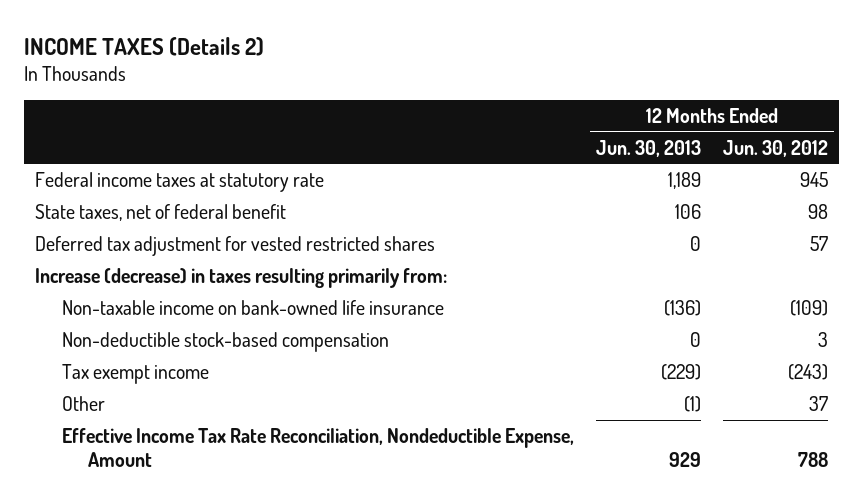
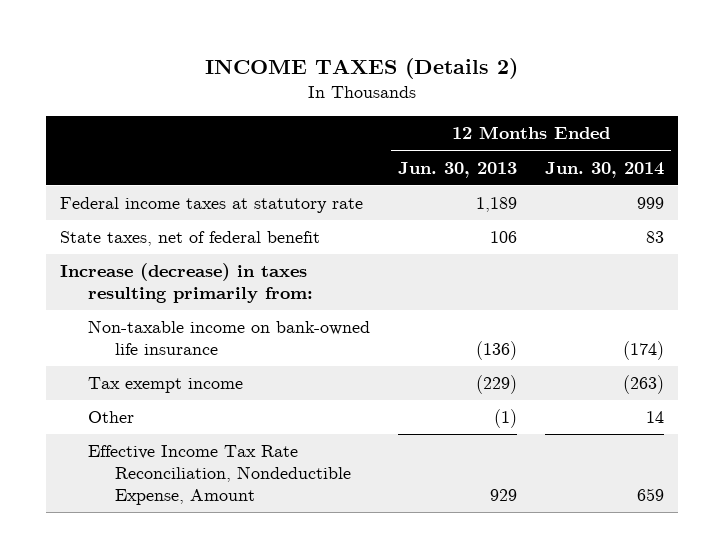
[723,139,829,157] Jun. 30, 2012 -> none
none -> [545,161,665,178] Jun. 30, 2014
[35,235,436,256] Deferred tax adjustment for vested restricted shares -> none
[61,331,389,352] Non-deductible stock-based compensation -> none

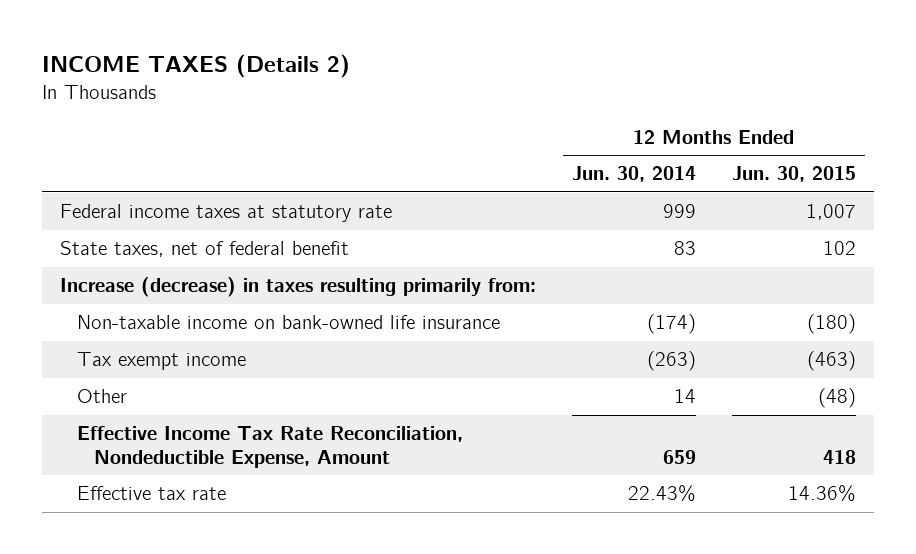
[397,161,517,178] Jun. 30, 2013 -> none
none -> [731,166,856,183] Jun. 30, 2015
none -> [76,486,226,501] Effective tax rate

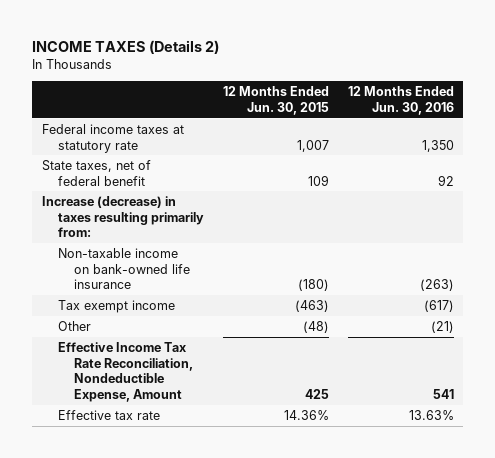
[571,166,696,183] Jun. 30, 2014 -> none
none -> [347,86,454,116] 12 Months Ended Jun. 30, 2016
[822,241,856,256] 102 -> [307,174,329,186] 109
[822,449,856,464] 418 -> [304,388,329,399] 425

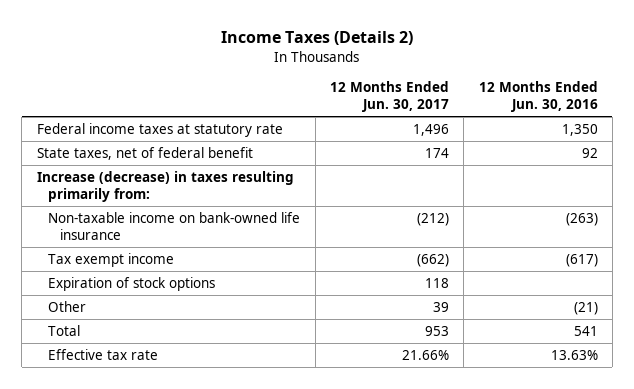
[32,39,220,54] INCOME TAXES (Details 2) -> [221,31,414,46] Income Taxes (Details 2)
[222,86,329,116] 12 Months Ended Jun. 30, 2015 -> none
none -> [329,81,449,113] 12 Months Ended Jun. 30, 2017
none -> [48,276,216,291] Expiration of stock options
[58,341,194,402] Effective Income Tax Rate Reconciliation, Nondeductible Expense, Amount -> [48,324,81,336] Total

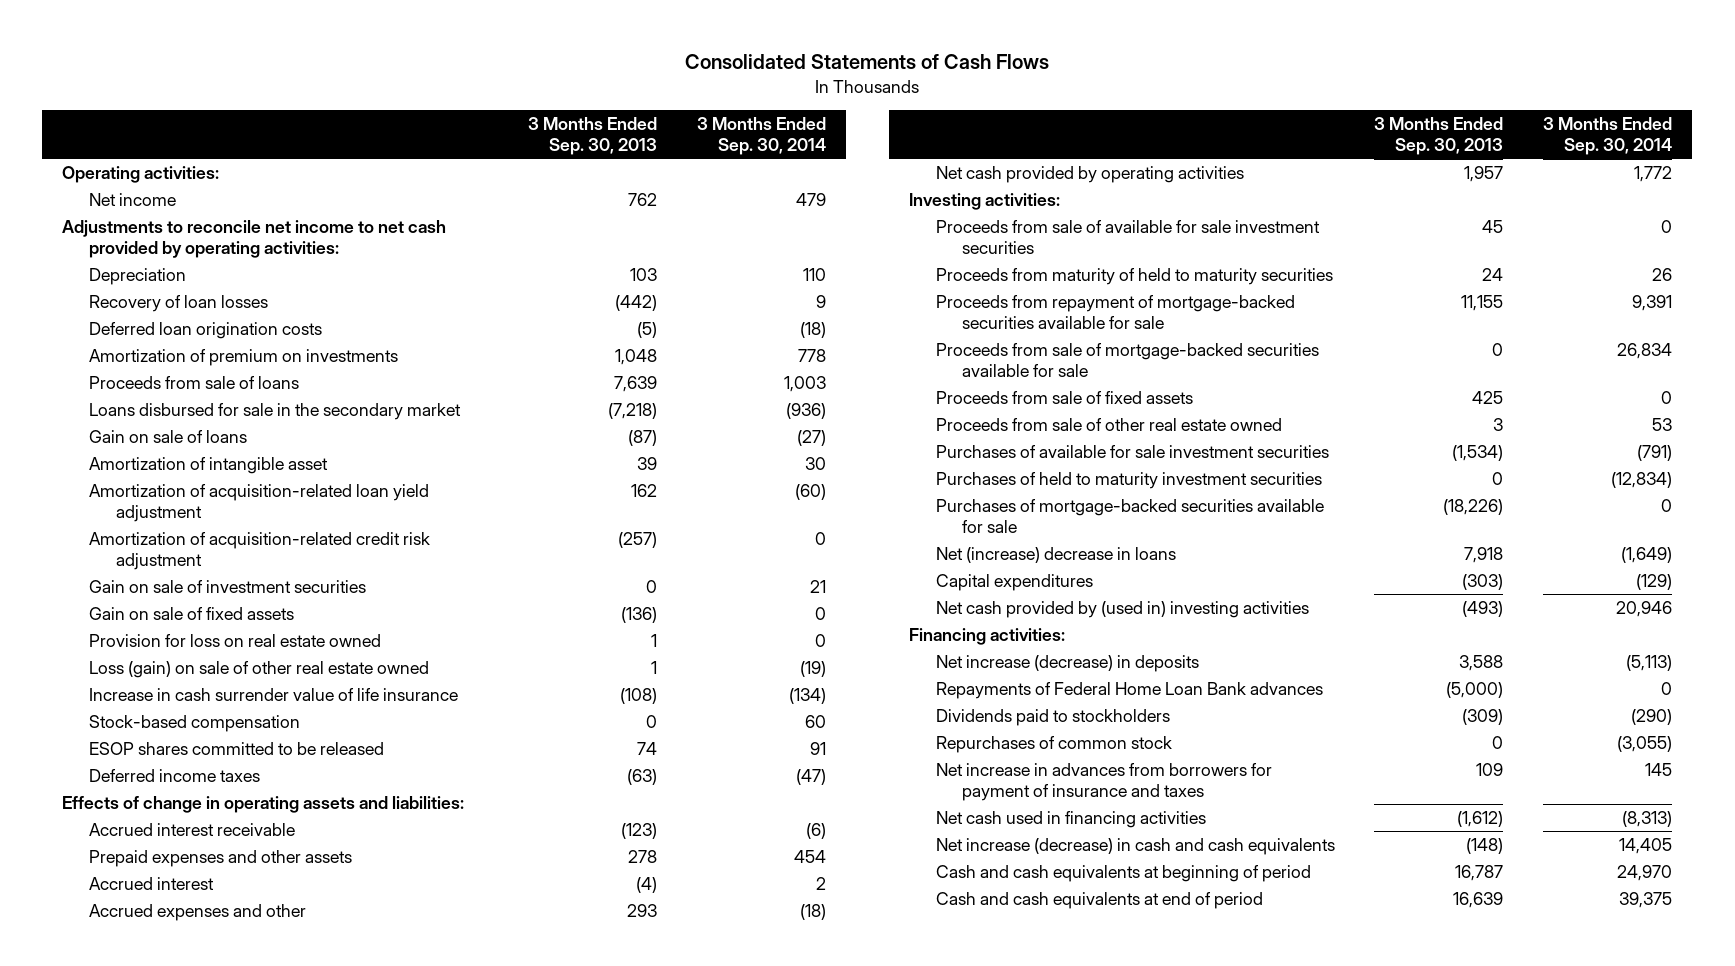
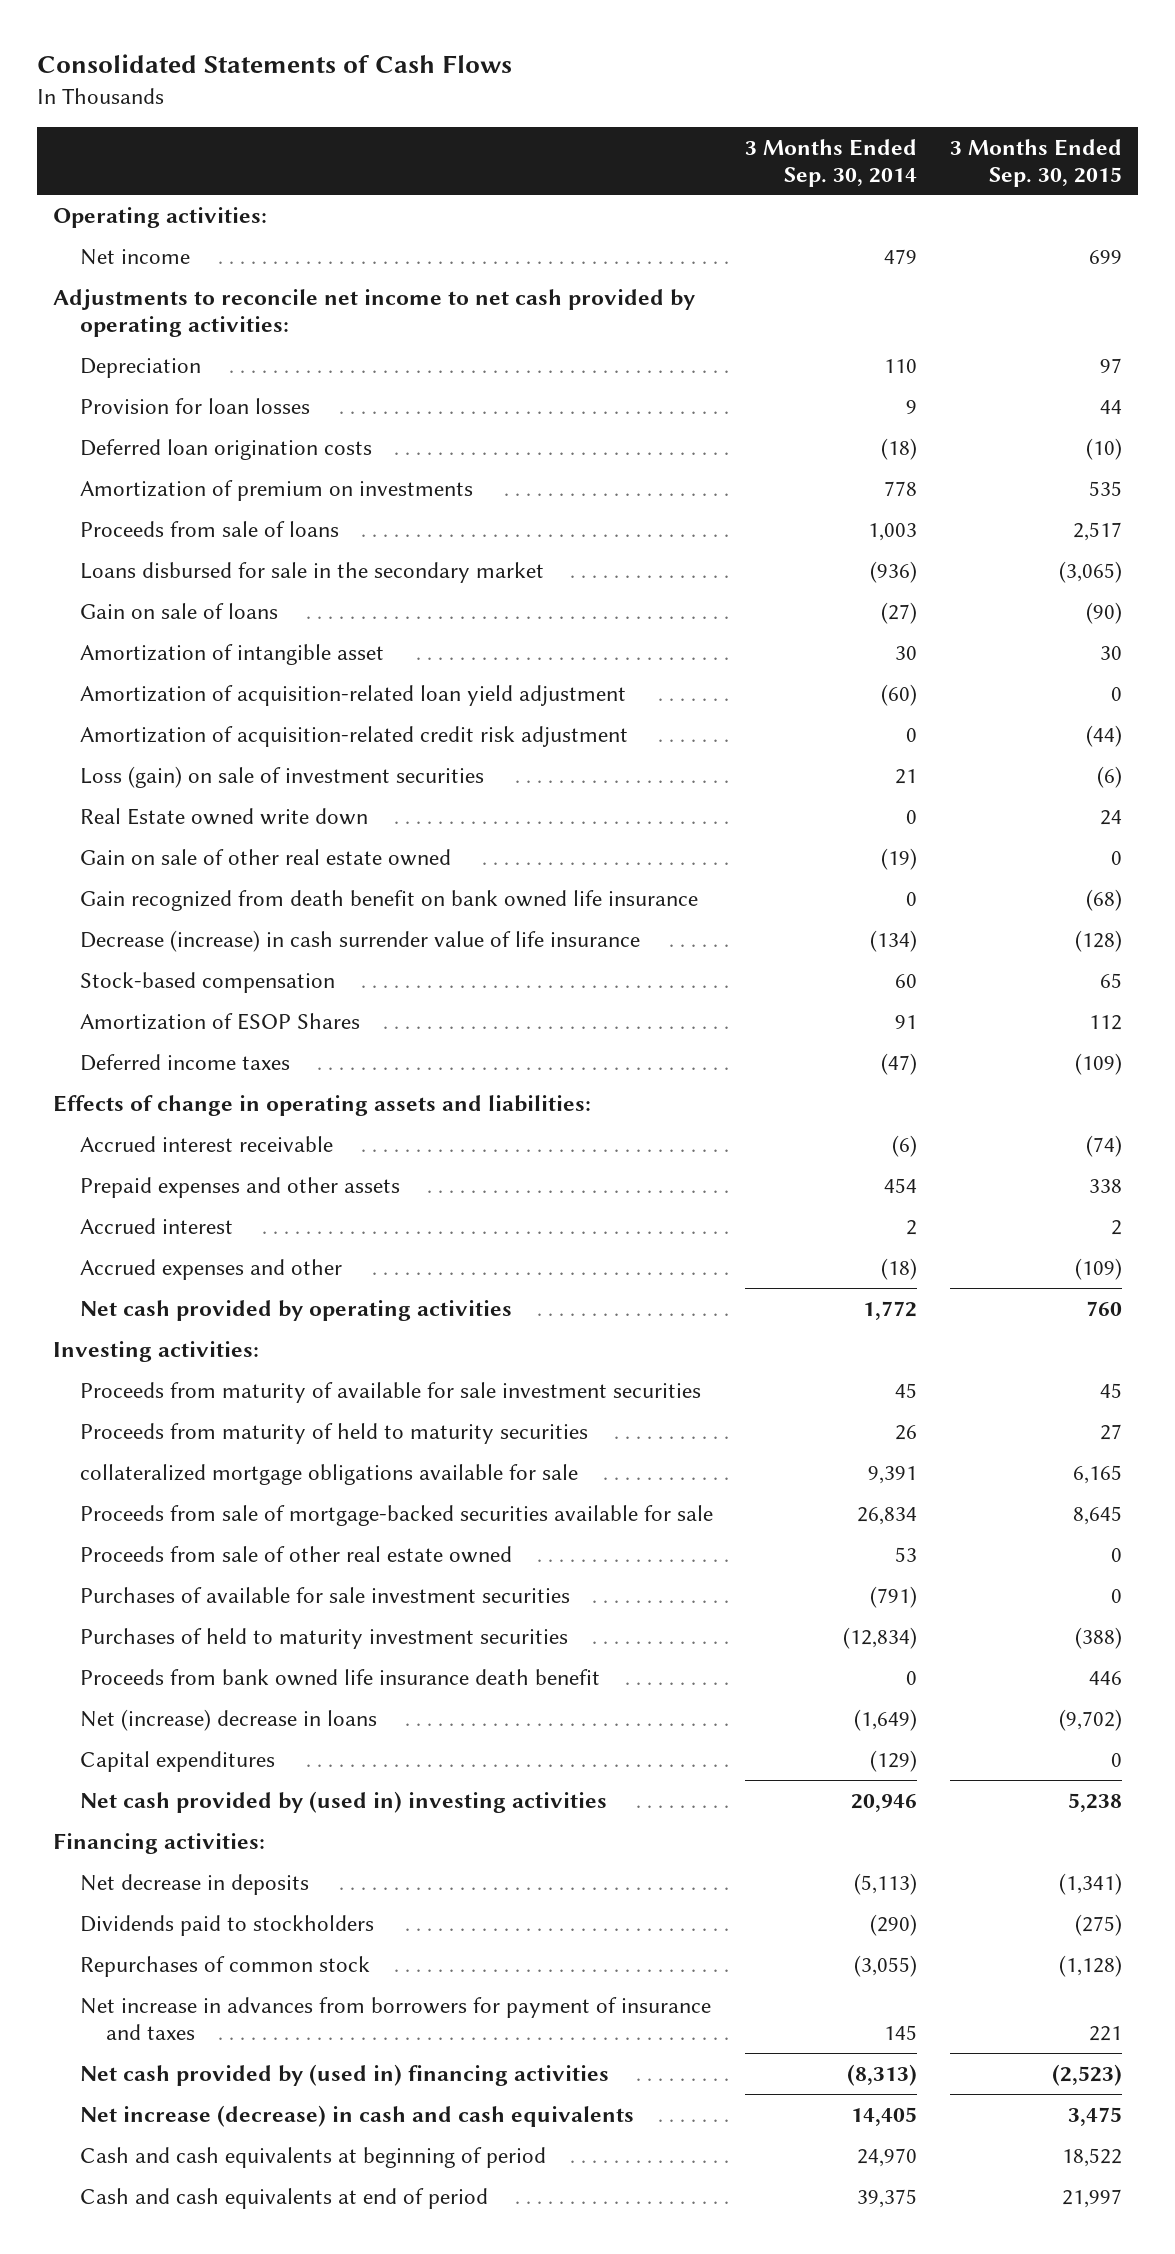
[527,116,657,156] 3 Months Ended Sep. 30, 2013 -> none
none -> [949,138,1122,187] 3 Months Ended Sep. 30, 2015
[88,294,268,312] Recovery of loan losses -> none
none -> [79,397,310,414] Provision for loan losses
[88,606,294,620] Gain on sale of fixed assets -> none
[88,633,381,647] Provision for loss on real estate owned -> none
[88,579,366,593] Gain on sale of investment securities -> [79,765,484,788] Loss (gain) on sale of investment securities
none -> [79,807,368,825] Real Estate owned write down
[88,660,429,678] Loss (gain) on sale of other real estate owned -> [79,848,451,866] Gain on sale of other real estate owned
none -> [79,889,698,911] Gain recognized from death benefit on bank owned life insurance
[88,687,458,701] Increase in cash surrender value of life insurance -> [79,929,640,952] Decrease (increase) in cash surrender value of life insurance
[88,741,384,755] ESOP shares committed to be released -> none
none -> [79,1012,360,1030] Amortization of ESOP Shares
[935,219,1320,254] Proceeds from sale of available for sale investment securities -> [79,1381,701,1403] Proceeds from maturity of available for sale investment securities
[1661,219,1673,233] 0 -> [895,1382,918,1398] 45
[935,294,1295,329] Proceeds from repayment of mortgage-backed securities available for sale -> [79,1463,578,1485] collateralized mortgage obligations available for sale
[935,390,1193,404] Proceeds from sale of fixed assets -> none
[935,498,1324,533] Purchases of mortgage-backed securities available for sale -> none
none -> [79,1668,600,1686] Proceeds from bank owned life insurance death benefit
[935,681,1323,699] Repayments of Federal Home Loan Bank advances -> none
[935,654,1199,672] Net increase (decrease) in deposits -> [79,1873,309,1895] Net decrease in deposits
[935,810,1206,828] Net cash used in financing activities -> [79,2063,609,2086] Net cash provided by (used in) financing activities

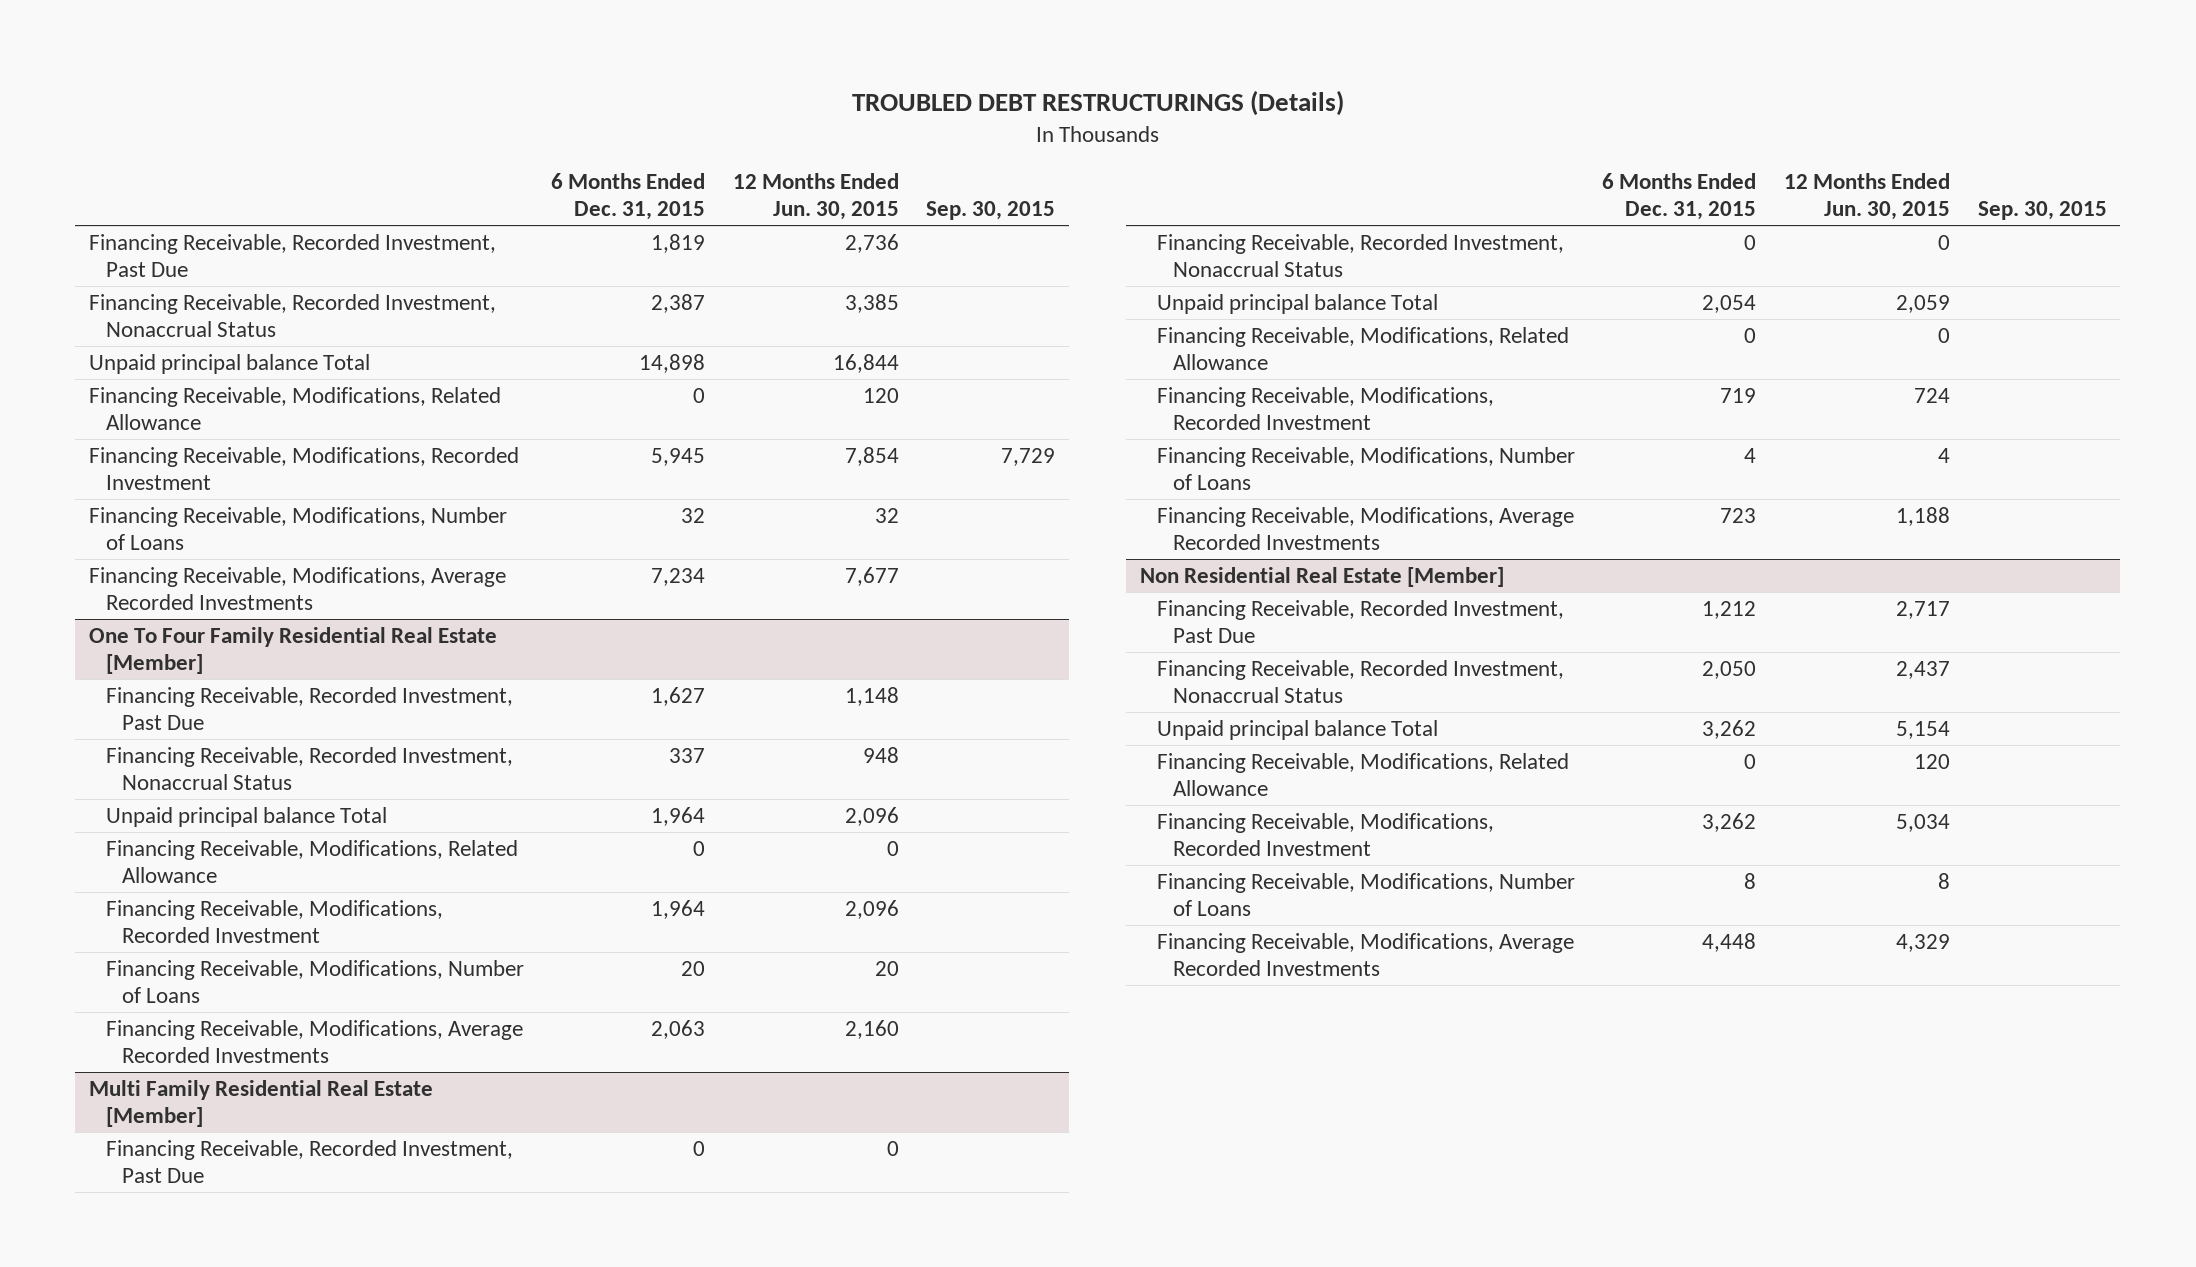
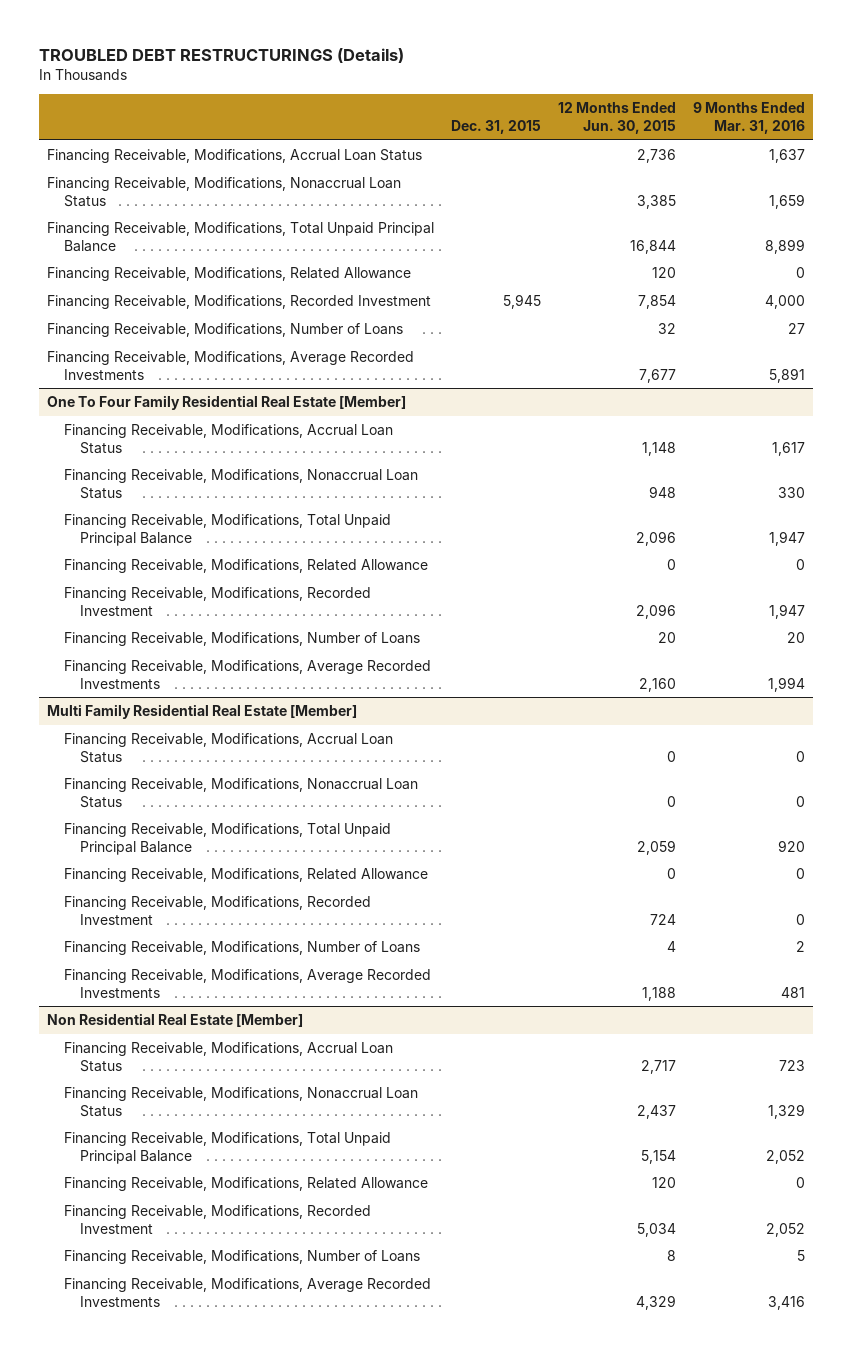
[551,172,706,220] 6 Months Ended Dec. 31, 2015 -> none
[926,200,1056,220] Sep. 30, 2015 -> none
none -> [450,119,541,134] Dec. 31, 2015
none -> [692,102,805,134] 9 Months Ended Mar. 31, 2016
[89,234,497,278] Financing Receivable, Recorded Investment, Past Due -> [46,149,422,164] Financing Receivable, Modifications, Accrual Loan Status
[89,294,497,338] Financing Receivable, Recorded Investment, Nonaccrual Status -> [46,177,401,207] Financing Receivable, Modifications, Nonaccrual Loan Status
[89,354,371,375] Unpaid principal balance Total -> [46,222,434,252] Financing Receivable, Modifications, Total Unpaid Principal Balance
[105,687,513,731] Financing Receivable, Recorded Investment, Past Due -> [63,424,393,454] Financing Receivable, Modifications, Accrual Loan Status
[105,747,513,791] Financing Receivable, Recorded Investment, Nonaccrual Status -> [63,469,418,499] Financing Receivable, Modifications, Nonaccrual Loan Status
[105,807,387,828] Unpaid principal balance Total -> [63,514,391,546] Financing Receivable, Modifications, Total Unpaid Principal Balance
[105,1140,513,1184] Financing Receivable, Recorded Investment, Past Due -> [63,733,393,763] Financing Receivable, Modifications, Accrual Loan Status
[1156,234,1564,278] Financing Receivable, Recorded Investment, Nonaccrual Status -> [63,778,418,808] Financing Receivable, Modifications, Nonaccrual Loan Status
[1156,294,1438,315] Unpaid principal balance Total -> [63,823,391,855] Financing Receivable, Modifications, Total Unpaid Principal Balance
[1156,600,1564,644] Financing Receivable, Recorded Investment, Past Due -> [63,1042,393,1072] Financing Receivable, Modifications, Accrual Loan Status
[1156,660,1564,704] Financing Receivable, Recorded Investment, Nonaccrual Status -> [63,1087,418,1117] Financing Receivable, Modifications, Nonaccrual Loan Status
[1156,720,1438,741] Unpaid principal balance Total -> [63,1132,391,1164] Financing Receivable, Modifications, Total Unpaid Principal Balance

